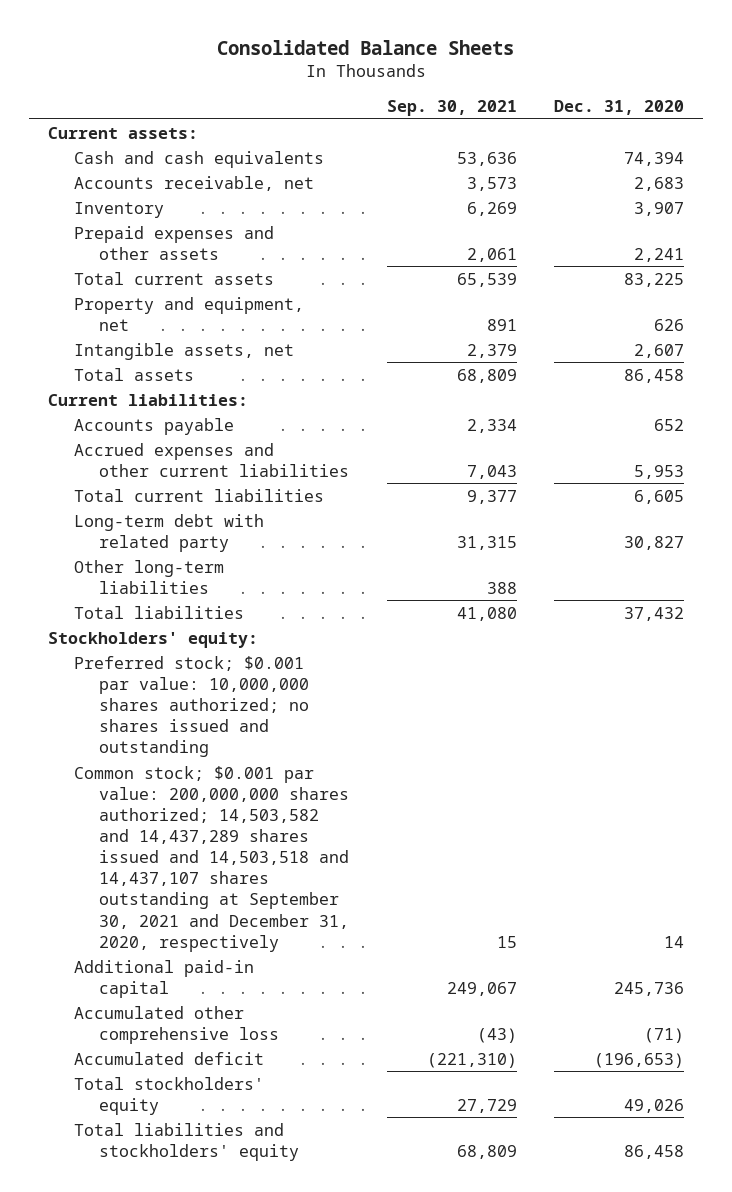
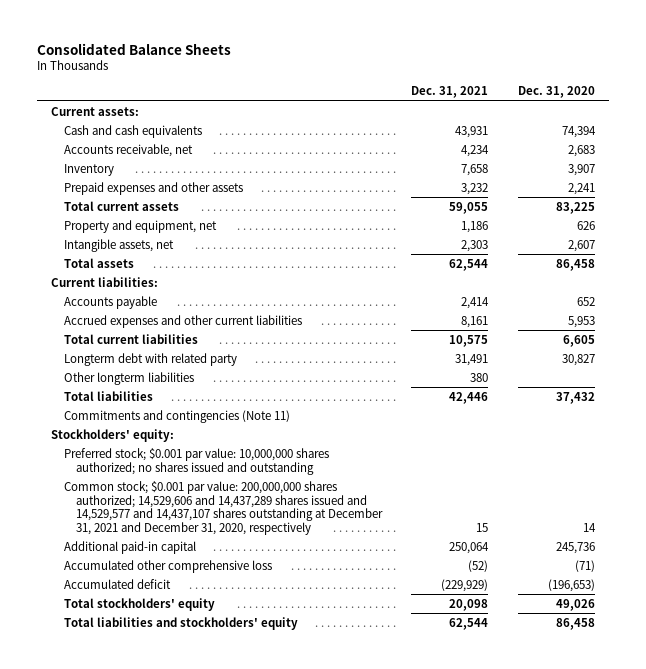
[386,99,517,116] Sep. 30, 2021 -> none
none -> [411,86,489,99] Dec. 31, 2021
[73,513,264,552] Long-term debt with related party -> [63,352,237,366] Longterm debt with related party
[73,559,224,594] Other long-term liabilities -> [63,371,194,385] Other longterm liabilities
none -> [63,409,290,423] Commitments and contingencies (Note 11)
[73,765,350,952] Common stock; $0.001 par value: 200,000,000 shares authorized; 14,503,582 and 14,437,289 shares issued and 14,503,518 and 14,437,107 shares outstanding at September 30, 2021 and December 31, 2020, respectively -> [63,480,383,536] Common stock; $0.001 par value: 200,000,000 shares authorized; 14,529,606 and 14,437,289 shares issued and 14,529,577 and 14,437,107 shares outstanding at December 31, 2021 and December 31, 2020, respectively

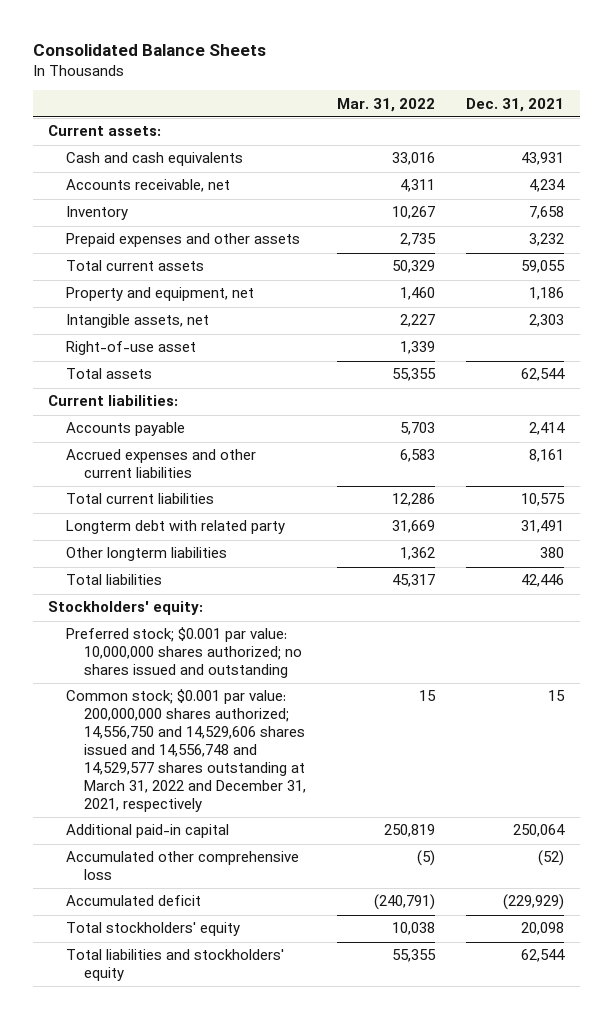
[517,86,595,99] Dec. 31, 2020 -> none
none -> [337,97,436,112] Mar. 31, 2022
none -> [66,341,197,356] Right-of-use asset
[63,409,290,423] Commitments and contingencies (Note 11) -> none
[63,480,383,536] Common stock; $0.001 par value: 200,000,000 shares authorized; 14,529,606 and 14,437,289 shares issued and 14,529,577 and 14,437,107 shares outstanding at December 31, 2021 and December 31, 2020, respectively -> [66,689,307,813] Common stock; $0.001 par value: 200,000,000 shares authorized; 14,556,750 and 14,529,606 shares issued and 14,556,748 and 14,529,577 shares outstanding at March 31, 2022 and December 31, 2021, respectively

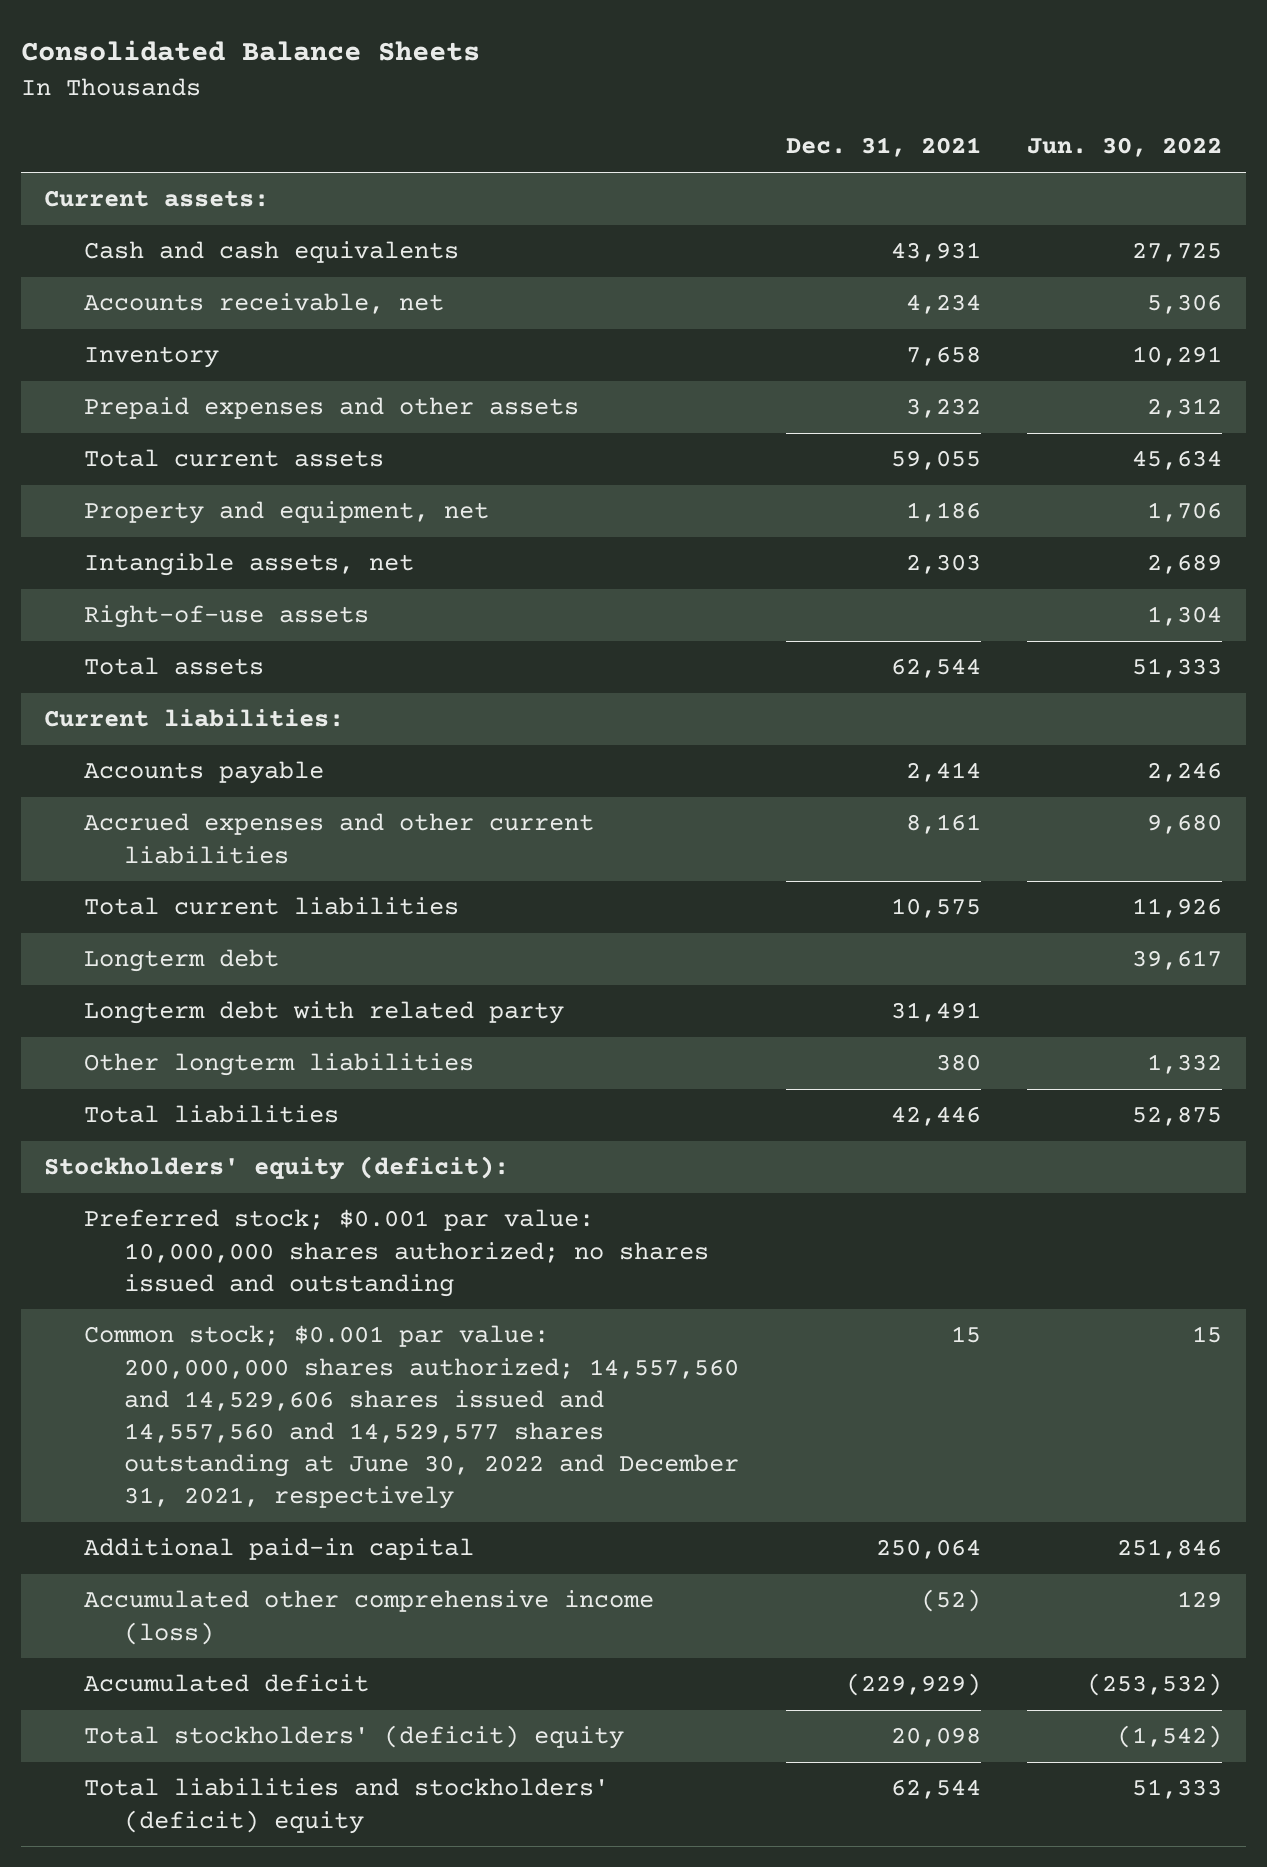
[337,97,436,112] Mar. 31, 2022 -> none
none -> [1027,137,1223,158] Jun. 30, 2022
[66,341,197,356] Right-of-use asset -> [84,605,370,629] Right-of-use assets
none -> [84,949,280,973] Longterm debt
[48,601,204,616] Stockholders' equity: -> [44,1156,510,1181] Stockholders' equity (deficit):
[66,689,307,813] Common stock; $0.001 par value: 200,000,000 shares authorized; 14,556,750 and 14,529,606 shares issued and 14,556,748 and 14,529,577 shares outstanding at March 31, 2022 and December 31, 2021, respectively -> [84,1325,740,1509] Common stock; $0.001 par value: 200,000,000 shares authorized; 14,557,560 and 14,529,606 shares issued and 14,557,560 and 14,529,577 shares outstanding at June 30, 2022 and December 31, 2021, respectively
[66,851,300,881] Accumulated other comprehensive loss -> [84,1590,655,1645] Accumulated other comprehensive income (loss)
[66,922,241,937] Total stockholders' equity -> [84,1725,625,1750] Total stockholders' (deficit) equity
[66,949,285,982] Total liabilities and stockholders' equity -> [84,1778,610,1834] Total liabilities and stockholders' (deficit) equity

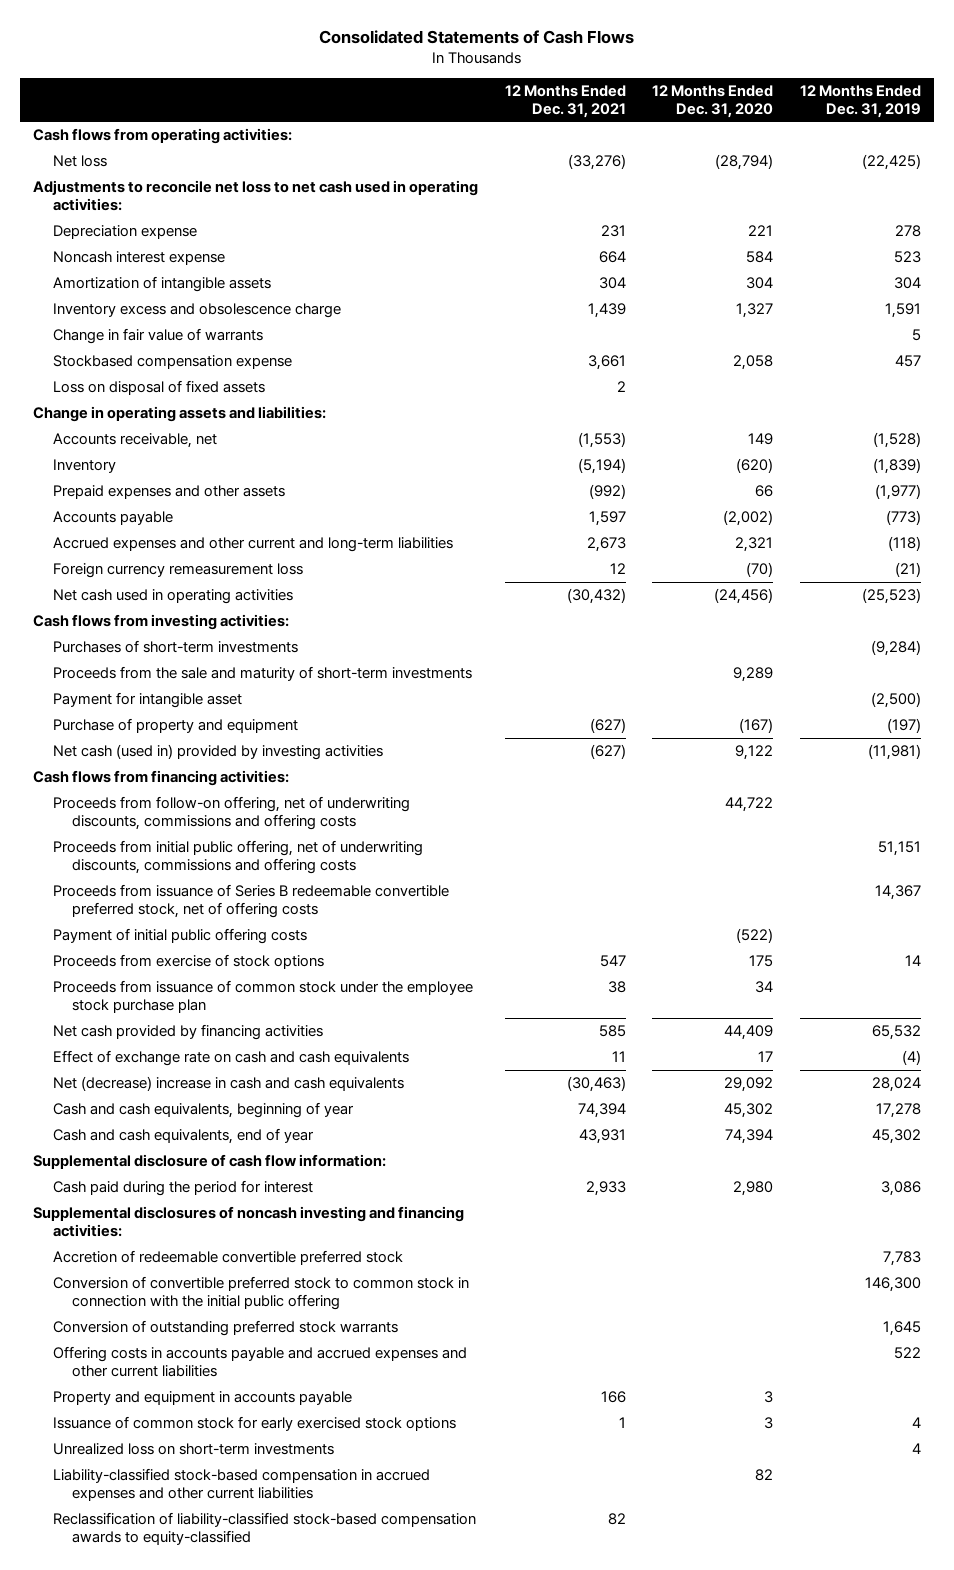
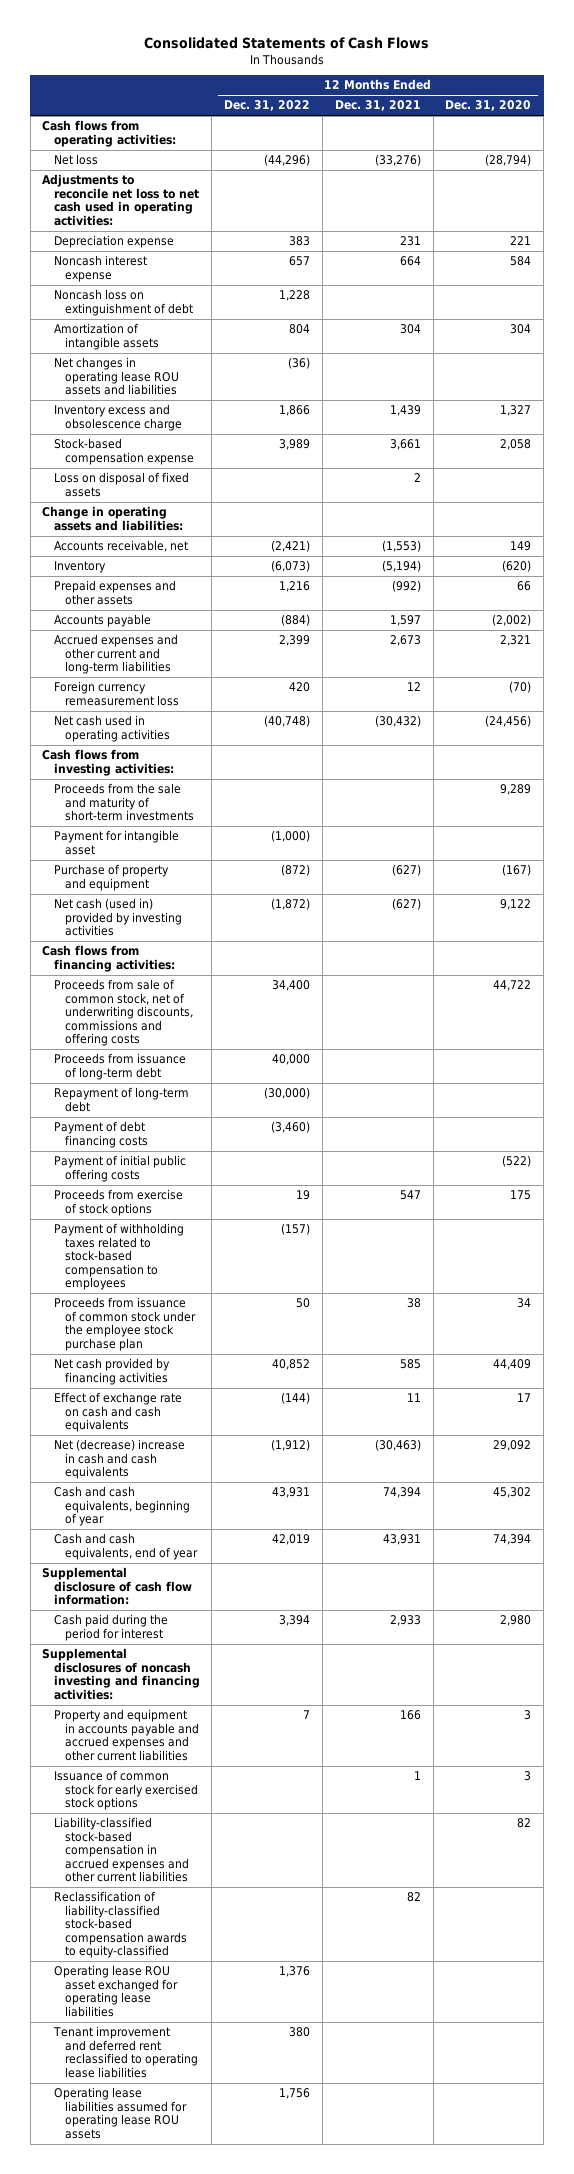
[799,84,921,118] 12 Months Ended Dec. 31, 2019 -> none
none -> [224,100,311,112] Dec. 31, 2022
none -> [53,289,193,316] Noncash loss on extinguishment of debt
none -> [53,357,179,396] Net changes in operating lease ROU assets and liabilities
[52,328,263,345] Change in fair value of warrants -> none
[52,355,292,370] Stockbased compensation expense -> [53,438,194,465] Stock-based compensation expense
[52,640,298,654] Purchases of short-term investments -> none
[52,840,423,875] Proceeds from initial public offering, net of underwriting discounts, commissions and offering costs -> none
[52,884,449,919] Proceeds from issuance of Series B redeemable convertible preferred stock, net of offering costs -> none
[52,796,410,831] Proceeds from follow-on offering, net of underwriting discounts, commissions and offering costs -> [53,979,193,1047] Proceeds from sale of common stock, net of underwriting discounts, commissions and offering costs
none -> [53,1053,186,1080] Proceeds from issuance of long-term debt
none -> [53,1087,189,1112] Repayment of long-term debt
none -> [53,1121,148,1148] Payment of debt financing costs
none -> [53,1223,184,1291] Payment of withholding taxes related to stock-based compensation to employees
[52,1250,403,1266] Accretion of redeemable convertible preferred stock -> none
[52,1276,469,1311] Conversion of convertible preferred stock to common stock in connection with the initial public offering -> none
[52,1320,398,1337] Conversion of outstanding preferred stock warrants -> none
[52,1346,467,1378] Offering costs in accounts payable and accrued expenses and other current liabilities -> none
[52,1391,352,1406] Property and equipment in accounts payable -> [53,1709,199,1761] Property and equipment in accounts payable and accrued expenses and other current liabilities
[52,1443,334,1456] Unrealized loss on short-term investments -> none
none -> [53,1965,178,2017] Operating lease ROU asset exchanged for operating lease liabilities
none -> [52,2026,198,2078] Tenant improvement and deferred rent reclassified to operating lease liabilities
none -> [53,2087,187,2139] Operating lease liabilities assumed for operating lease ROU assets

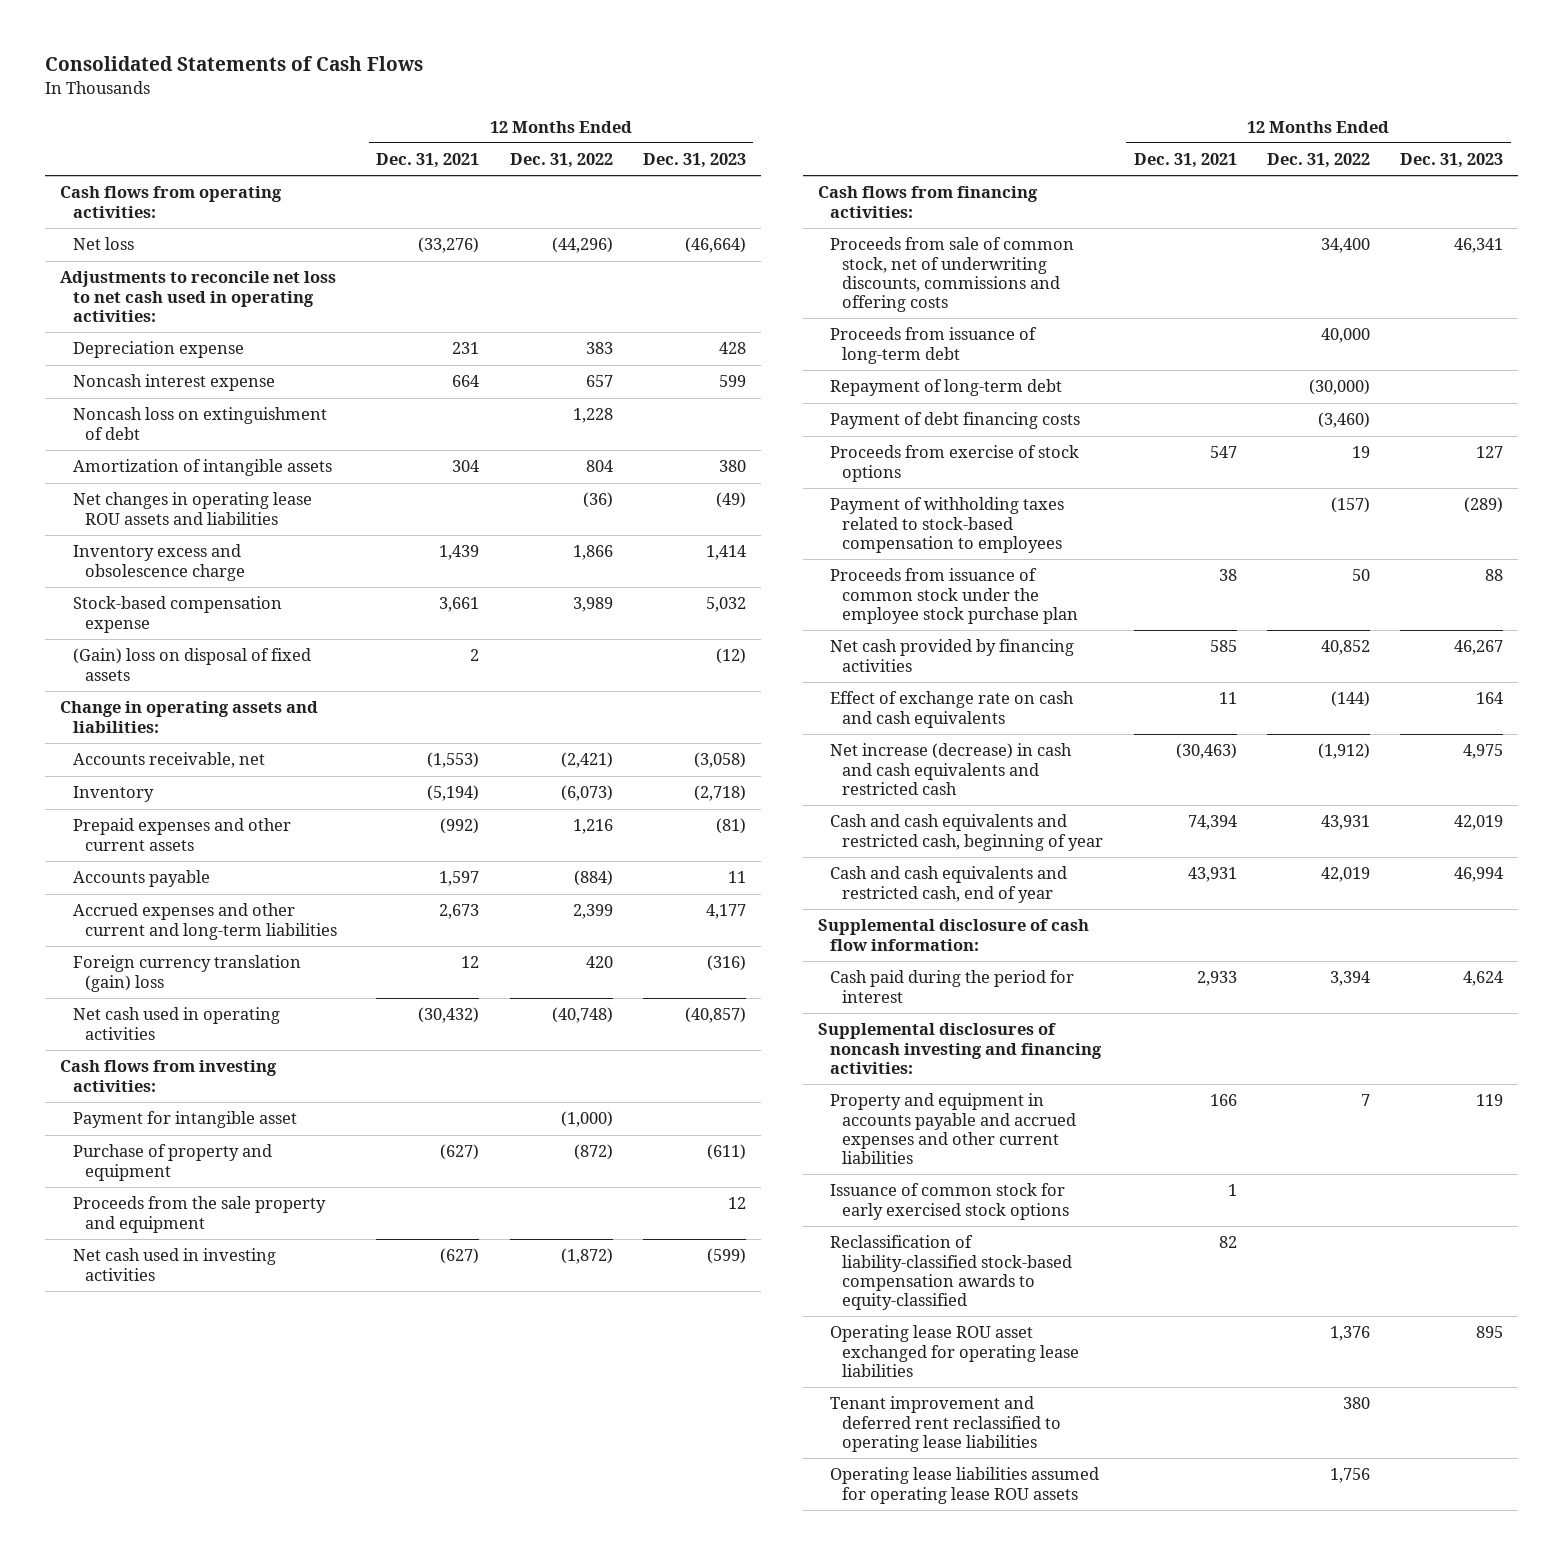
[445,100,532,112] Dec. 31, 2020 -> none
none -> [642,153,746,169] Dec. 31, 2023
[53,472,189,497] Loss on disposal of fixed assets -> [72,648,311,681] (Gain) loss on disposal of fixed assets
[53,580,176,605] Prepaid expenses and other assets -> [72,818,291,851] Prepaid expenses and other current assets
[53,681,179,706] Foreign currency remeasurement loss -> [72,955,301,992] Foreign currency translation (gain) loss
[53,783,194,822] Proceeds from the sale and maturity of short-term investments -> none
none -> [72,1196,326,1233] Proceeds from the sale property and equipment
[53,898,182,937] Net cash (used in) provided by investing activities -> [72,1248,276,1281] Net cash used in investing activities
[53,1155,186,1182] Payment of initial public offering costs -> none
[53,1439,185,1480] Net (decrease) increase in cash and cash equivalents -> [829,743,1072,795] Net increase (decrease) in cash and cash equivalents and restricted cash
[53,1486,190,1527] Cash and cash equivalents, beginning of year -> [829,814,1104,851] Cash and cash equivalents and restricted cash, beginning of year
[53,1533,198,1560] Cash and cash equivalents, end of year -> [829,866,1067,903] Cash and cash equivalents and restricted cash, end of year
[53,1817,189,1883] Liability-classified stock-based compensation in accrued expenses and other current liabilities -> none

